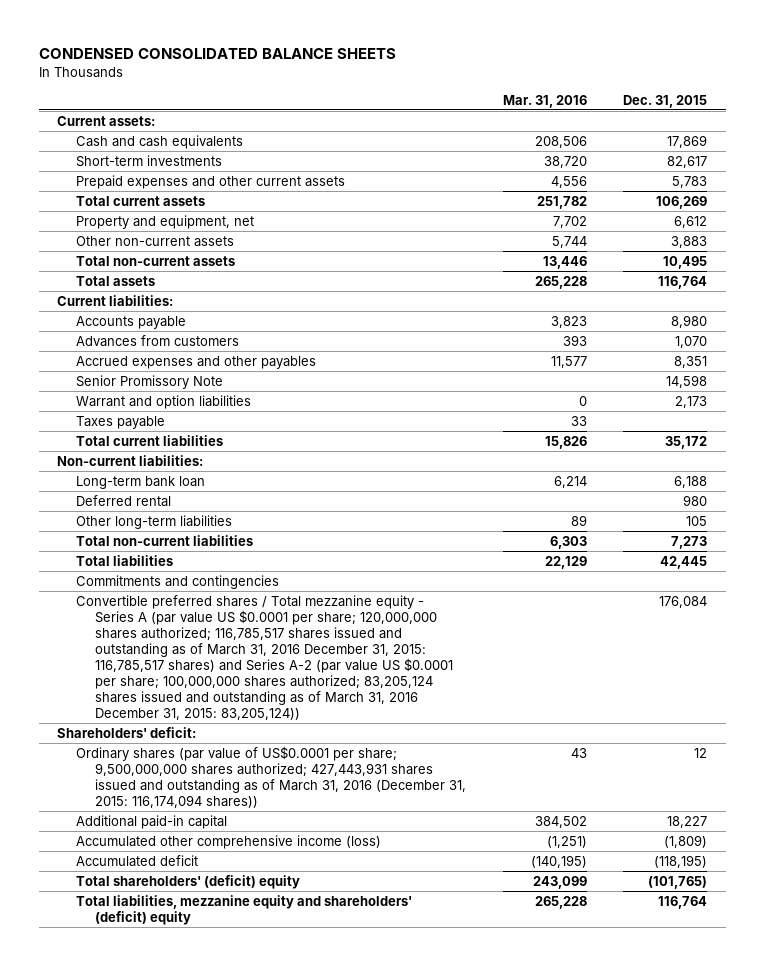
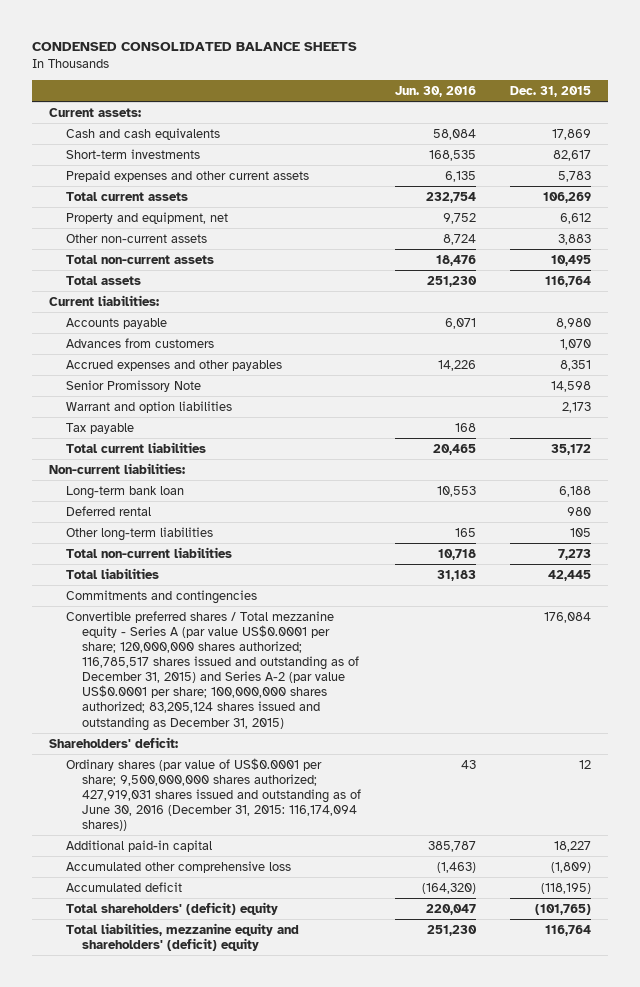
[502,94,587,108] Mar. 31, 2016 -> none
none -> [395,86,477,98] Jun. 30, 2016
[75,415,165,429] Taxes payable -> [65,422,134,434] Tax payable
[75,594,453,721] Convertible preferred shares / Total mezzanine equity - Series A (par value US $0.0001 per share; 120,000,000 shares authorized; 116,785,517 shares issued and outstanding as of March 31, 2016 December 31, 2015: 116,785,517 shares) and Series A-2 (par value US $0.0001 per share; 100,000,000 shares authorized; 83,205,124 shares issued and outstanding as of March 31, 2016 December 31, 2015: 83,205,124)) -> [65,610,359,731] Convertible preferred shares / Total mezzanine equity - Series A (par value US$0.0001 per share; 120,000,000 shares authorized; 116,785,517 shares issued and outstanding as of December 31, 2015) and Series A-2 (par value US$0.0001 per share; 100,000,000 shares authorized; 83,205,124 shares issued and outstanding as December 31, 2015)
[75,745,466,808] Ordinary shares (par value of US$0.0001 per share; 9,500,000,000 shares authorized; 427,443,931 shares issued and outstanding as of March 31, 2016 (December 31, 2015: 116,174,094 shares)) -> [65,757,361,832] Ordinary shares (par value of US$0.0001 per share; 9,500,000,000 shares authorized; 427,919,031 shares issued and outstanding as of June 30, 2016 (December 31, 2015: 116,174,094 shares))
[75,834,381,849] Accumulated other comprehensive income (loss) -> [65,860,291,873] Accumulated other comprehensive loss

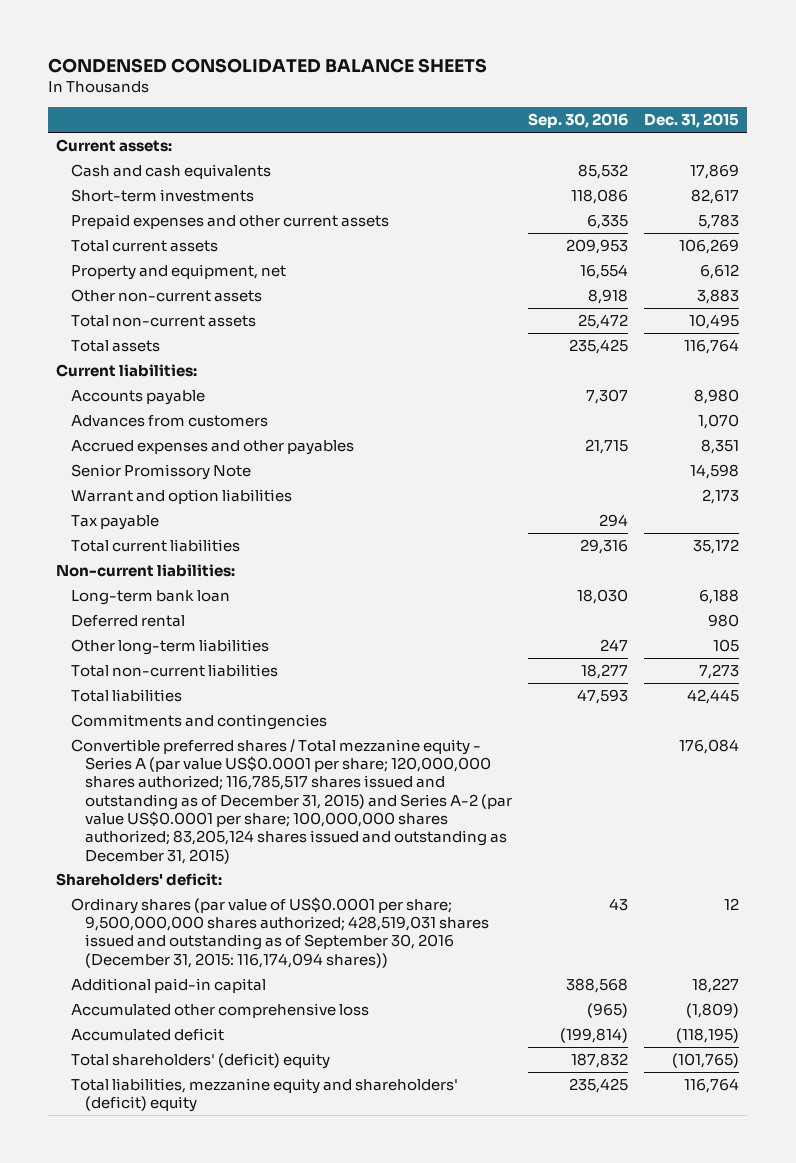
[395,86,477,98] Jun. 30, 2016 -> none
none -> [528,113,629,129] Sep. 30, 2016
[65,757,361,832] Ordinary shares (par value of US$0.0001 per share; 9,500,000,000 shares authorized; 427,919,031 shares issued and outstanding as of June 30, 2016 (December 31, 2015: 116,174,094 shares)) -> [70,896,490,968] Ordinary shares (par value of US$0.0001 per share; 9,500,000,000 shares authorized; 428,519,031 shares issued and outstanding as of September 30, 2016 (December 31, 2015: 116,174,094 shares))

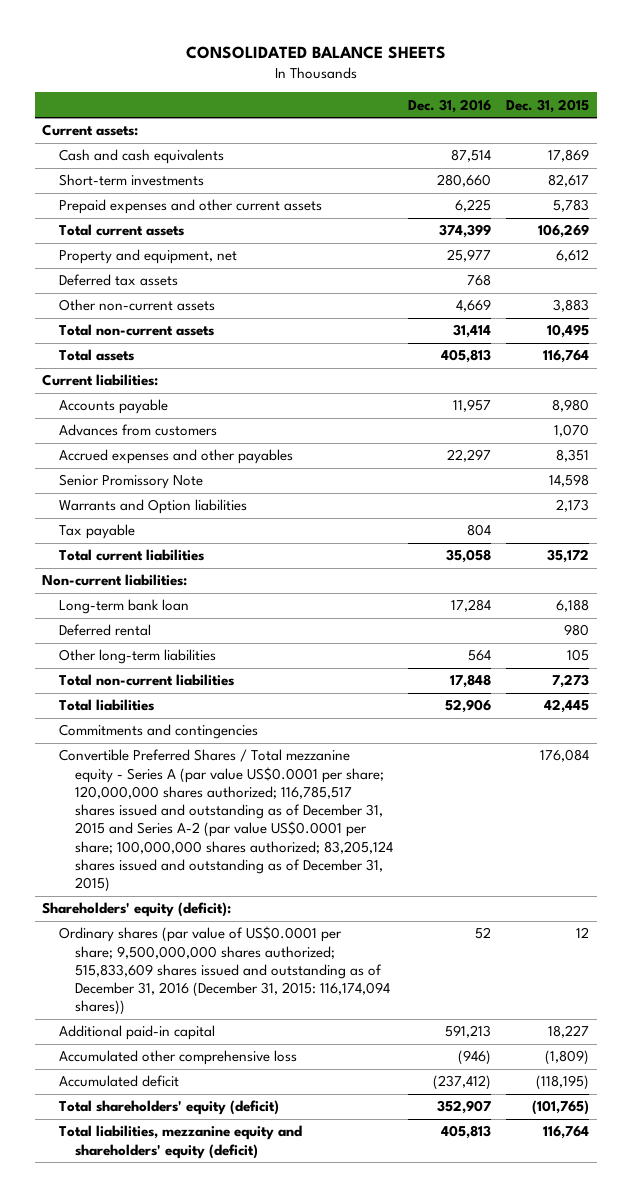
[48,57,488,73] CONDENSED CONSOLIDATED BALANCE SHEETS -> [185,45,446,59] CONSOLIDATED BALANCE SHEETS
[528,113,629,129] Sep. 30, 2016 -> none
none -> [408,98,492,113] Dec. 31, 2016
none -> [58,274,178,287] Deferred tax assets
[70,488,292,504] Warrant and option liabilities -> [58,499,247,515] Warrants and Option liabilities
[70,738,513,864] Convertible preferred shares / Total mezzanine equity - Series A (par value US$0.0001 per share; 120,000,000 shares authorized; 116,785,517 shares issued and outstanding as of December 31, 2015) and Series A-2 (par value US$0.0001 per share; 100,000,000 shares authorized; 83,205,124 shares issued and outstanding as December 31, 2015) -> [58,749,393,893] Convertible Preferred Shares / Total mezzanine equity - Series A (par value US$0.0001 per share; 120,000,000 shares authorized; 116,785,517 shares issued and outstanding as of December 31, 2015 and Series A-2 (par value US$0.0001 per share; 100,000,000 shares authorized; 83,205,124 shares issued and outstanding as of December 31, 2015)
[56,872,223,886] Shareholders' deficit: -> [42,902,232,918] Shareholders' equity (deficit):
[70,896,490,968] Ordinary shares (par value of US$0.0001 per share; 9,500,000,000 shares authorized; 428,519,031 shares issued and outstanding as of September 30, 2016 (December 31, 2015: 116,174,094 shares)) -> [58,926,390,1016] Ordinary shares (par value of US$0.0001 per share; 9,500,000,000 shares authorized; 515,833,609 shares issued and outstanding as of December 31, 2016 (December 31, 2015: 116,174,094 shares))
[70,1052,330,1069] Total shareholders' (deficit) equity -> [58,1100,279,1116] Total shareholders' equity (deficit)
[70,1077,458,1113] Total liabilities, mezzanine equity and shareholders' (deficit) equity -> [58,1125,302,1159] Total liabilities, mezzanine equity and shareholders' equity (deficit)

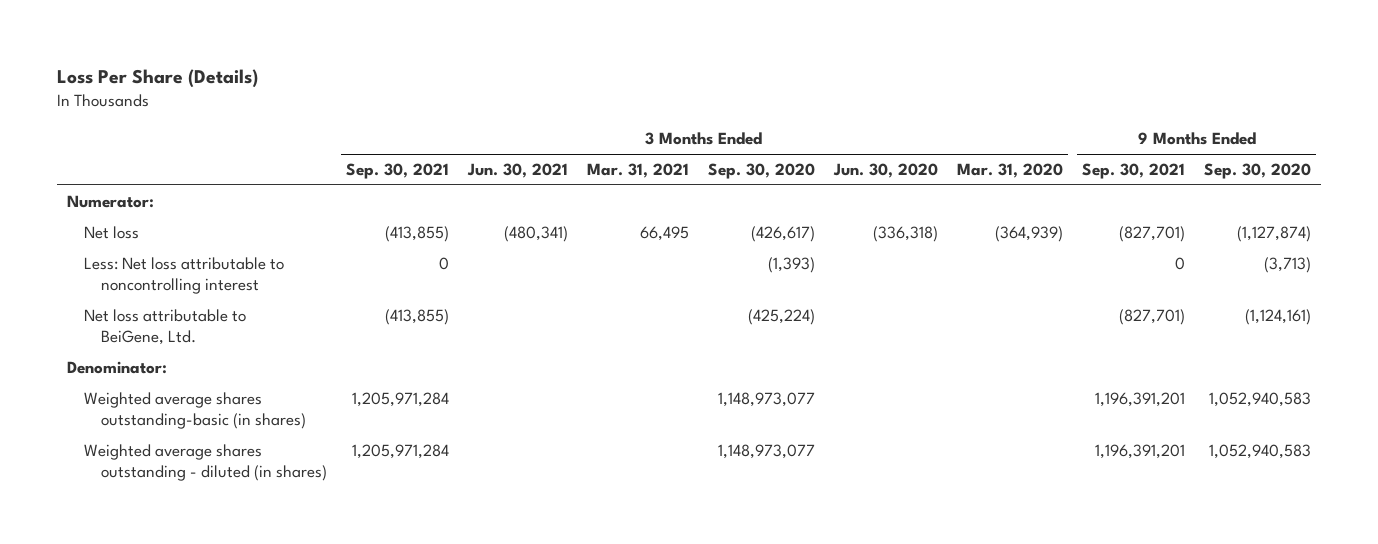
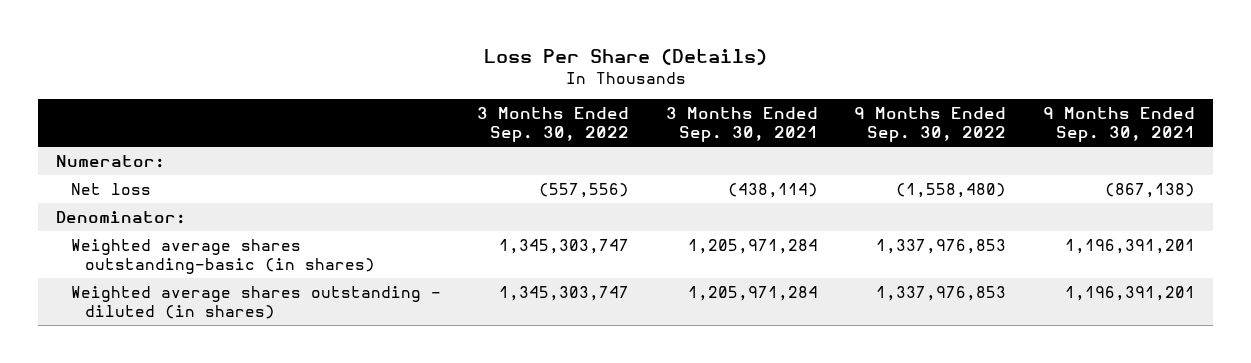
[466,163,568,179] Jun. 30, 2021 -> none
[586,163,689,179] Mar. 31, 2021 -> none
[707,163,815,180] Sep. 30, 2020 -> none
[832,163,938,179] Jun. 30, 2020 -> none
[956,163,1063,179] Mar. 31, 2020 -> none
[1204,163,1312,180] Sep. 30, 2020 -> none
none -> [477,107,630,143] 3 Months Ended Sep. 30, 2022
none -> [854,107,1007,143] 9 Months Ended Sep. 30, 2022
[83,256,284,295] Less: Net loss attributable to noncontrolling interest -> none
[83,308,246,346] Net loss attributable to BeiGene, Ltd. -> none
[384,225,449,242] (413,855) -> [727,182,818,198] (438,114)
[1119,225,1186,242] (827,701) -> [1104,182,1195,198] (867,138)

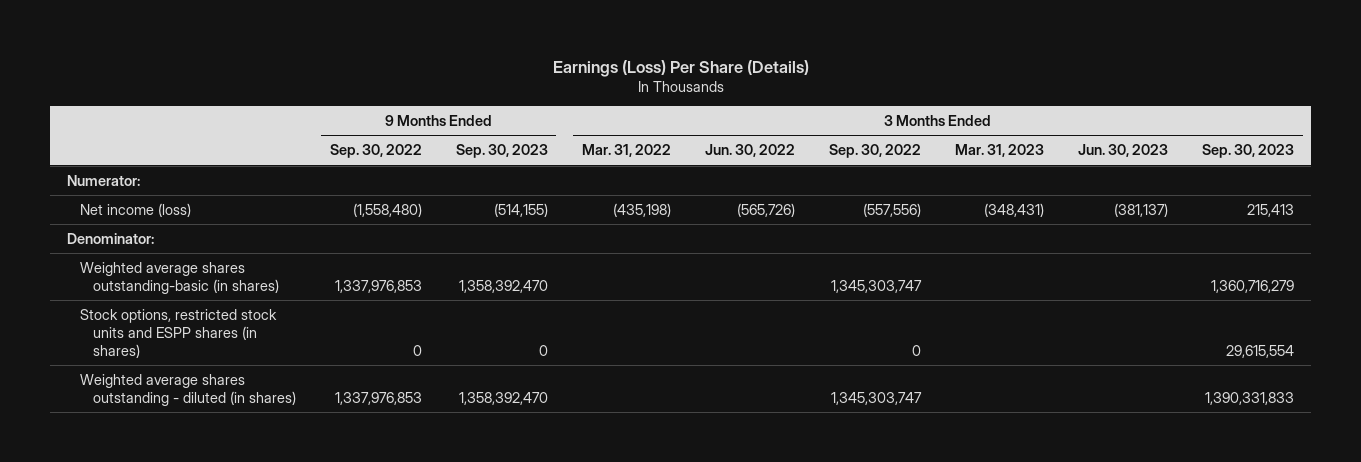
[483,48,767,65] Loss Per Share (Details) -> [552,59,809,77] Earnings (Loss) Per Share (Details)
[665,107,818,143] 3 Months Ended Sep. 30, 2021 -> none
[1042,107,1195,143] 9 Months Ended Sep. 30, 2021 -> none
none -> [455,144,548,159] Sep. 30, 2023
none -> [581,144,671,158] Mar. 31, 2022
none -> [705,144,796,158] Jun. 30, 2022
none -> [955,144,1045,158] Mar. 31, 2023
none -> [1078,144,1169,158] Jun. 30, 2023
none -> [1202,144,1295,159] Sep. 30, 2023
[70,182,151,195] Net loss -> [80,202,192,217] Net income (loss)
none -> [80,308,278,358] Stock options, restricted stock units and ESPP shares (in shares)

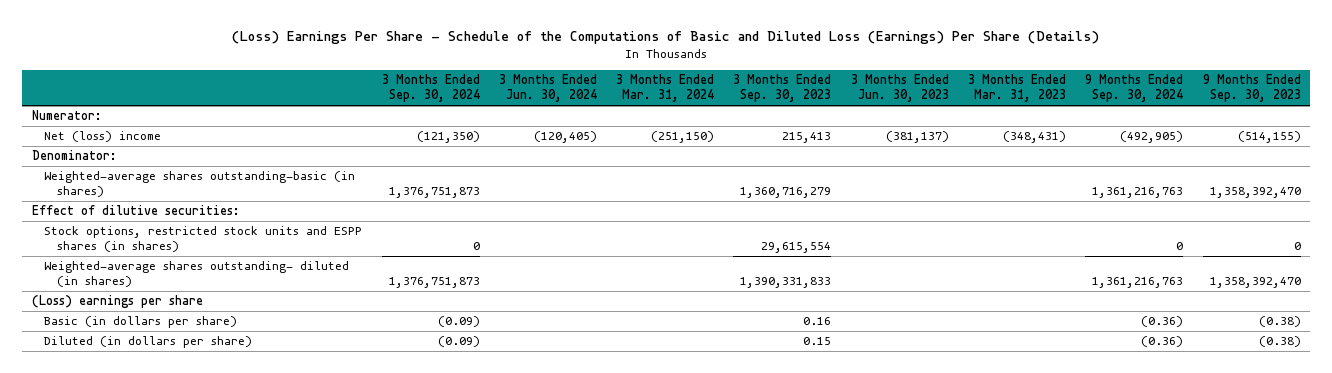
[552,59,809,77] Earnings (Loss) Per Share (Details) -> [232,31,1100,45] (Loss) Earnings Per Share - Schedule of the Computations of Basic and Diluted Loss (Earnings) Per Share (Details)
[329,144,422,159] Sep. 30, 2022 -> none
[581,144,671,158] Mar. 31, 2022 -> none
[705,144,796,158] Jun. 30, 2022 -> none
[829,144,922,159] Sep. 30, 2022 -> none
none -> [381,74,480,103] 3 Months Ended Sep. 30, 2024
none -> [498,74,597,103] 3 Months Ended Jun. 30, 2024
none -> [616,74,715,103] 3 Months Ended Mar. 31, 2024
none -> [1085,74,1184,103] 9 Months Ended Sep. 30, 2024
[80,202,192,217] Net income (loss) -> [44,131,162,143] Net (loss) income
[80,261,279,294] Weighted average shares outstanding-basic (in shares) -> [44,171,356,198] Weighted-average shares outstanding-basic (in shares)
none -> [31,205,240,216] Effect of dilutive securities:
[80,373,296,406] Weighted average shares outstanding - diluted (in shares) -> [44,261,350,288] Weighted-average shares outstanding- diluted (in shares)
none -> [31,295,203,309] (Loss) earnings per share
none -> [44,316,238,329] Basic (in dollars per share)
none -> [44,336,253,349] Diluted (in dollars per share)

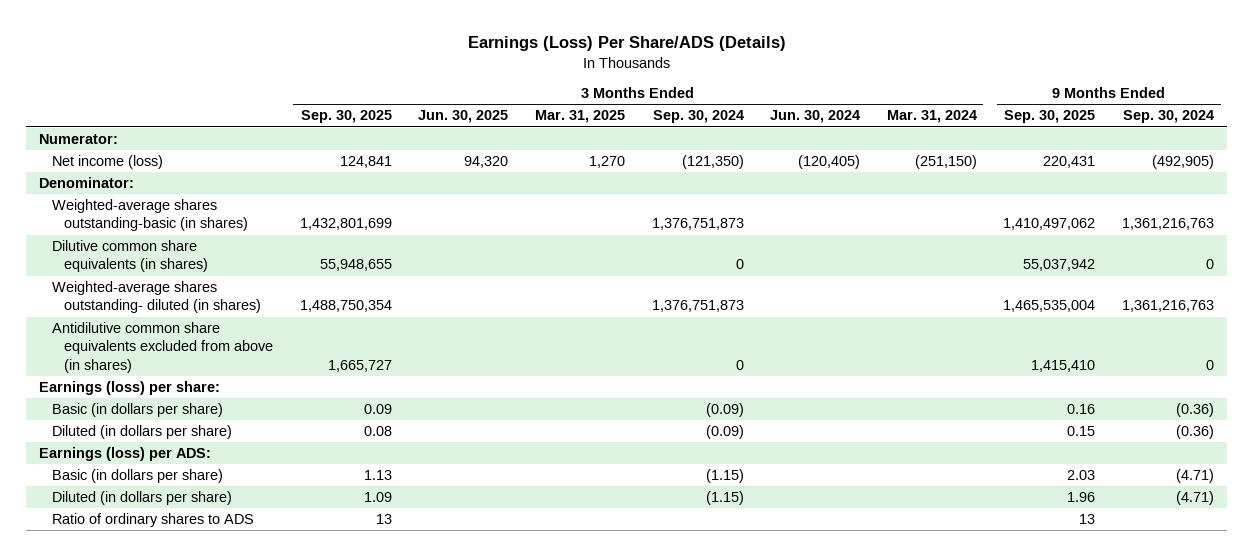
[232,31,1100,45] (Loss) Earnings Per Share - Schedule of the Computations of Basic and Diluted Loss (Earnings) Per Share (Details) -> [467,36,786,52] Earnings (Loss) Per Share/ADS (Details)
[733,74,832,103] 3 Months Ended Sep. 30, 2023 -> none
[850,74,949,103] 3 Months Ended Jun. 30, 2023 -> none
[968,74,1067,103] 3 Months Ended Mar. 31, 2023 -> none
[1202,74,1301,103] 9 Months Ended Sep. 30, 2023 -> none
none -> [300,110,392,124] Sep. 30, 2025
none -> [418,110,509,124] Jun. 30, 2025
none -> [534,110,625,124] Mar. 31, 2025
none -> [1004,110,1096,124] Sep. 30, 2025
[44,131,162,143] Net (loss) income -> [51,155,163,170] Net income (loss)
[31,205,240,216] Effect of dilutive securities: -> none
[44,226,363,253] Stock options, restricted stock units and ESPP shares (in shares) -> [51,240,209,273] Dilutive common share equivalents (in shares)
none -> [51,322,274,373] Antidilutive common share equivalents excluded from above (in shares)
[31,295,203,309] (Loss) earnings per share -> [39,381,221,396] Earnings (loss) per share:
none -> [39,447,212,462] Earnings (loss) per ADS:
none -> [51,469,223,484] Basic (in dollars per share)
none -> [51,491,232,506] Diluted (in dollars per share)
none -> [51,513,254,528] Ratio of ordinary shares to ADS

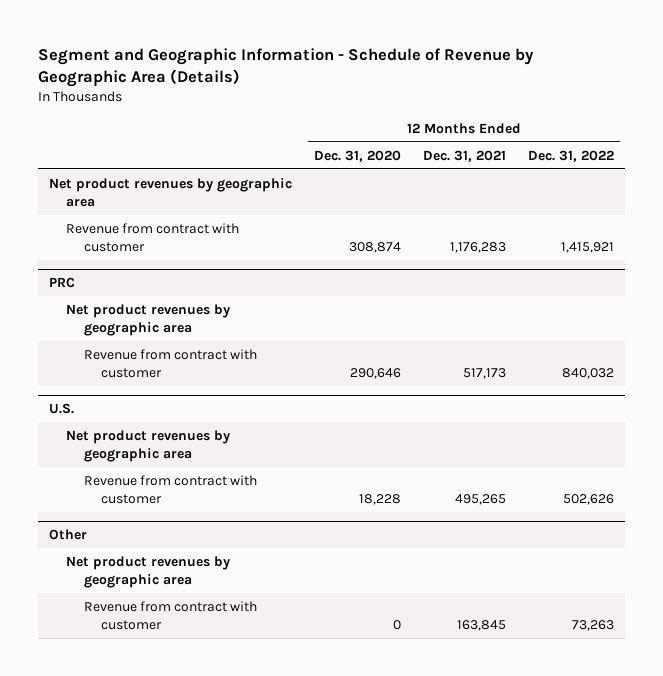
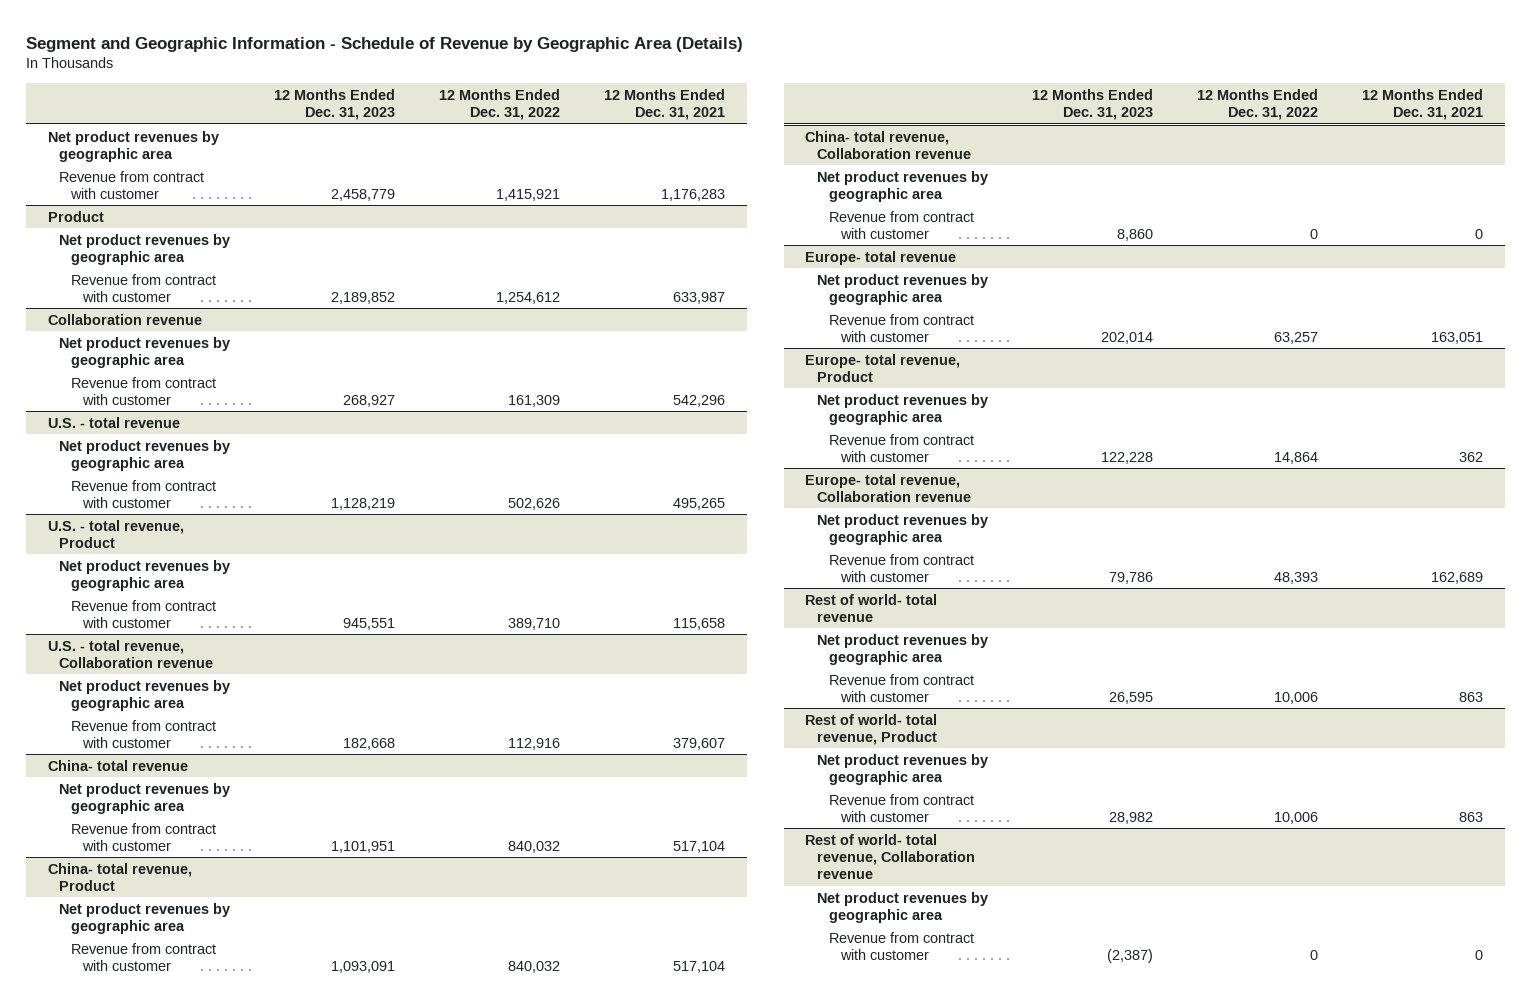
[313,149,401,162] Dec. 31, 2020 -> none
none -> [274,88,396,121] 12 Months Ended Dec. 31, 2023
[48,277,75,289] PRC -> none
none -> [47,210,104,222] Product
[48,403,74,415] U.S. -> none
[463,368,507,380] 517,173 -> [672,291,725,304] 633,987
[562,368,615,380] 840,032 -> [496,291,561,304] 1,254,612
none -> [47,313,202,325] Collaboration revenue
none -> [71,376,217,405] Revenue from contract with customer
none -> [47,416,180,428] U.S. - total revenue
none -> [59,439,231,471] Net product revenues by geographic area
[48,529,87,541] Other -> none
none -> [47,519,184,548] U.S. - total revenue, Product
[457,620,507,632] 163,845 -> [672,617,725,630] 115,658
[572,620,615,632] 73,263 -> [508,617,561,630] 389,710
none -> [47,639,214,668] U.S. - total revenue, Collaboration revenue
none -> [59,679,231,711] Net product revenues by geographic area
none -> [71,719,217,748] Revenue from contract with customer
none -> [47,759,188,771] China- total revenue
none -> [59,782,231,814] Net product revenues by geographic area
none -> [71,822,217,851] Revenue from contract with customer
none -> [47,862,192,891] China- total revenue, Product
none -> [59,902,231,934] Net product revenues by geographic area
none -> [71,942,217,971] Revenue from contract with customer
none -> [805,130,972,159] China- total revenue, Collaboration revenue
none -> [817,170,989,202] Net product revenues by geographic area
none -> [828,210,974,239] Revenue from contract with customer
none -> [805,250,957,265] Europe- total revenue
none -> [817,273,989,305] Net product revenues by geographic area
none -> [828,313,974,342] Revenue from contract with customer
none -> [805,353,961,382] Europe- total revenue, Product
none -> [817,393,989,425] Net product revenues by geographic area
none -> [828,433,974,462] Revenue from contract with customer
none -> [805,473,972,502] Europe- total revenue, Collaboration revenue
none -> [817,513,989,545] Net product revenues by geographic area
none -> [828,553,974,582] Revenue from contract with customer
none -> [805,593,938,622] Rest of world- total revenue
none -> [817,633,989,665] Net product revenues by geographic area
none -> [828,673,974,702] Revenue from contract with customer
none -> [805,713,938,745] Rest of world- total revenue, Product
none -> [817,753,989,785] Net product revenues by geographic area
none -> [828,793,974,822] Revenue from contract with customer
none -> [805,833,976,880] Rest of world- total revenue, Collaboration revenue
none -> [817,891,989,923] Net product revenues by geographic area
none -> [828,931,974,960] Revenue from contract with customer

